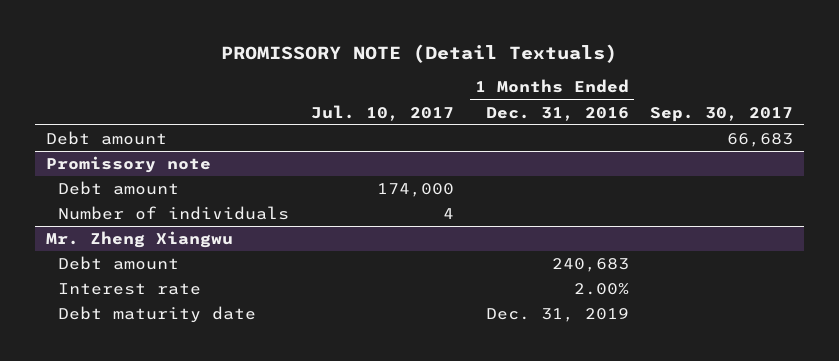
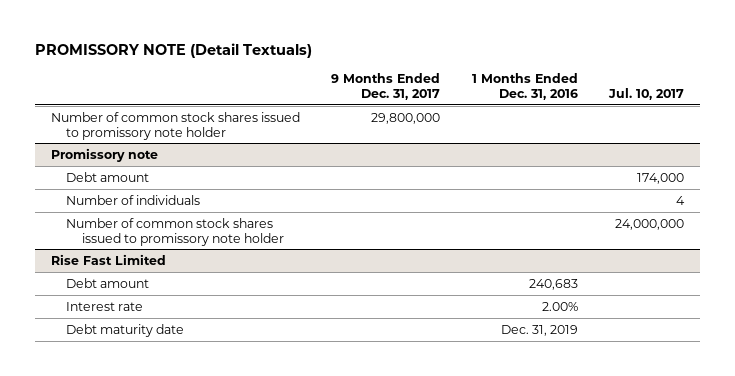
[650,106,794,122] Sep. 30, 2017 -> none
none -> [331,73,441,101] 9 Months Ended Dec. 31, 2017
[45,131,167,146] Debt amount -> none
none -> [50,111,300,140] Number of common stock shares issued to promissory note holder
none -> [66,217,284,246] Number of common stock shares issued to promissory note holder
[45,231,233,249] Mr. Zheng Xiangwu -> [50,253,166,265] Rise Fast Limited

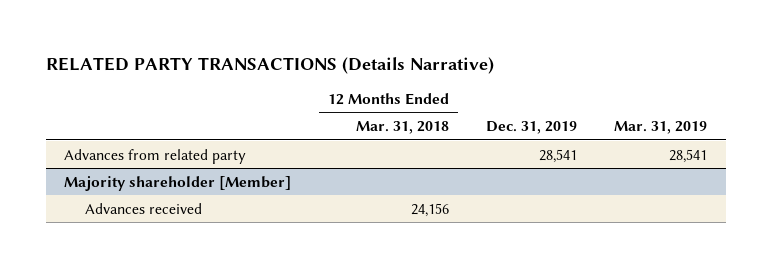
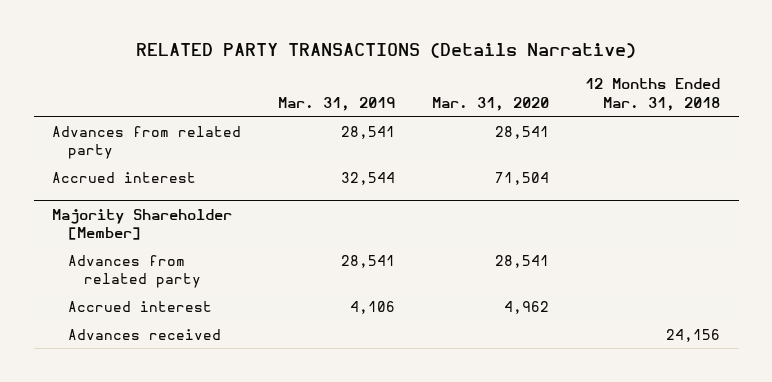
[486,121,578,135] Dec. 31, 2019 -> none
none -> [431,96,549,111] Mar. 31, 2020
none -> [52,171,197,183] Accrued interest
[64,175,292,191] Majority shareholder [Member] -> [52,208,233,240] Majority Shareholder [Member]
none -> [67,254,201,288] Advances from related party
none -> [67,300,212,312] Accrued interest

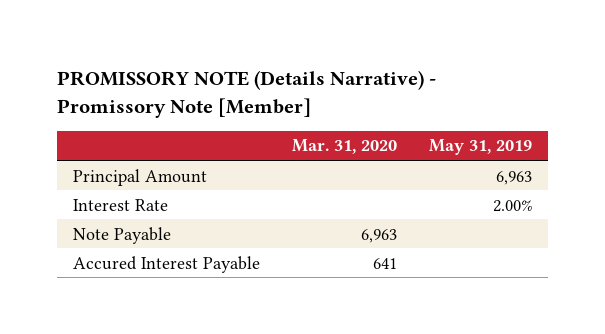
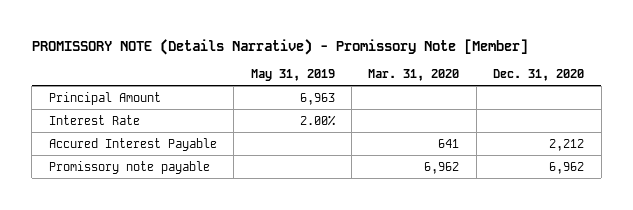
none -> [493,69,585,82] Dec. 31, 2020
[73,226,172,244] Note Payable -> none
none -> [48,160,210,174] Promissory note payable

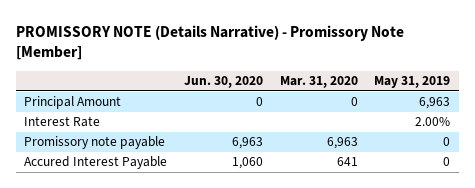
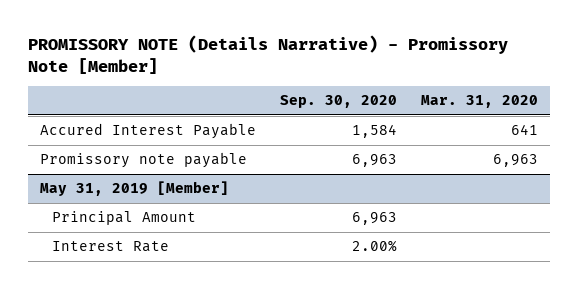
[183,76,263,89] Jun. 30, 2020 -> none
[374,76,451,89] May 31, 2019 -> none
none -> [279,95,397,109] Sep. 30, 2020
[24,96,122,110] Principal Amount -> none
[24,116,101,128] Interest Rate -> none
[24,136,166,150] Promissory note payable -> [39,152,247,169] Promissory note payable
none -> [39,181,229,197] May 31, 2019 [Member]
none -> [52,211,197,226] Principal Amount
none -> [52,241,170,253] Interest Rate

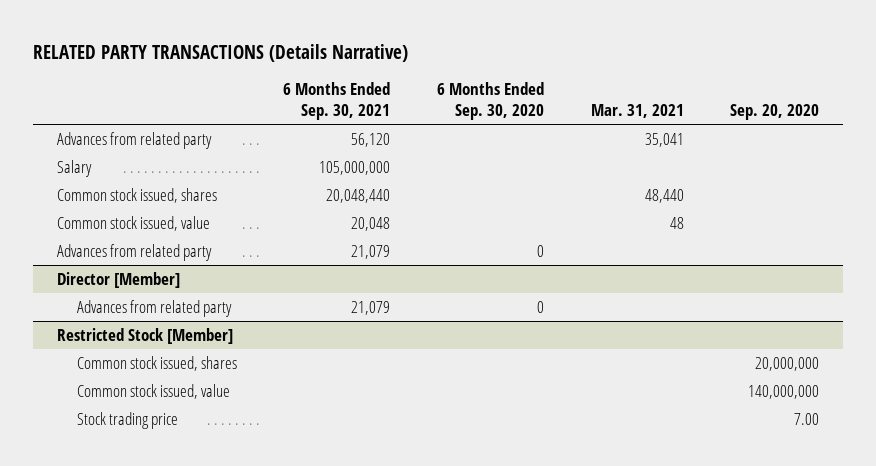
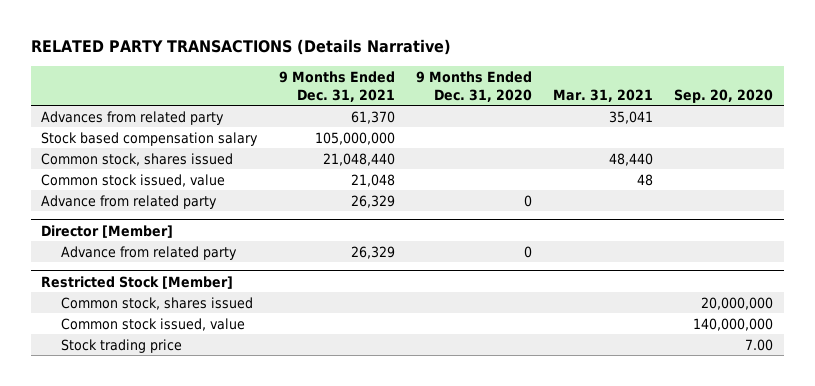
[283,82,391,121] 6 Months Ended Sep. 30, 2021 -> none
[436,82,544,121] 6 Months Ended Sep. 30, 2020 -> none
none -> [278,70,395,102] 9 Months Ended Dec. 31, 2021
none -> [415,70,532,102] 9 Months Ended Dec. 31, 2020
[56,160,92,178] Salary -> [41,131,259,146] Stock based compensation salary
[56,188,217,204] Common stock issued, shares -> [41,152,234,166] Common stock, shares issued
[56,244,212,262] Advances from related party -> [41,194,218,209] Advance from related party
[76,300,232,318] Advances from related party -> [61,245,238,260] Advance from related party
[76,356,237,372] Common stock issued, shares -> [61,296,254,310] Common stock, shares issued

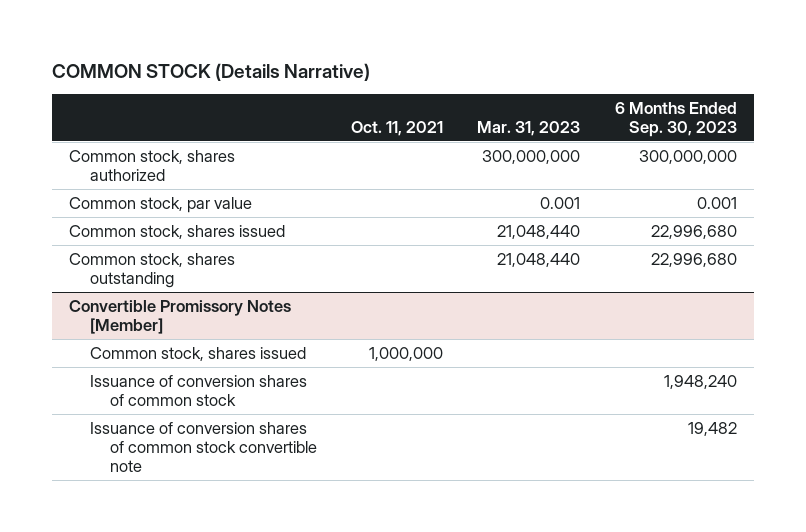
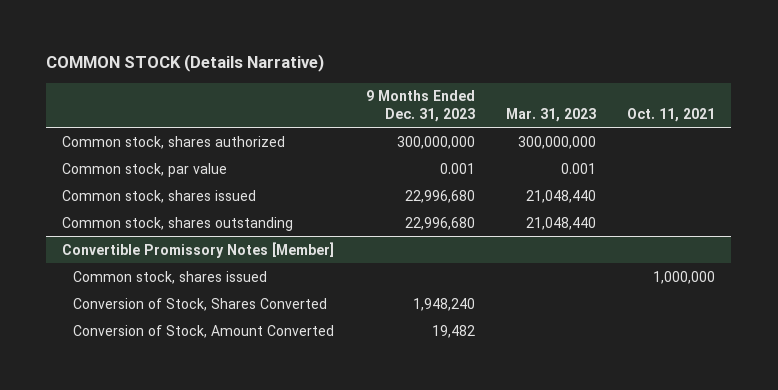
[614,102,737,137] 6 Months Ended Sep. 30, 2023 -> none
none -> [365,90,475,122] 9 Months Ended Dec. 31, 2023
[89,374,307,406] Issuance of conversion shares of common stock -> [72,297,327,311] Conversion of Stock, Shares Converted
[89,421,317,472] Issuance of conversion shares of common stock convertible note -> [72,324,334,338] Conversion of Stock, Amount Converted

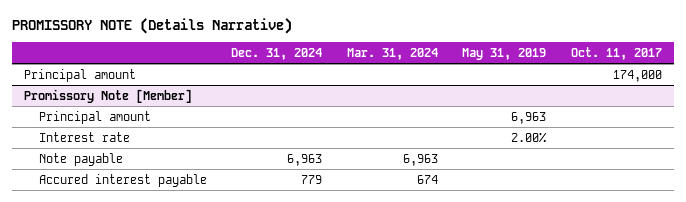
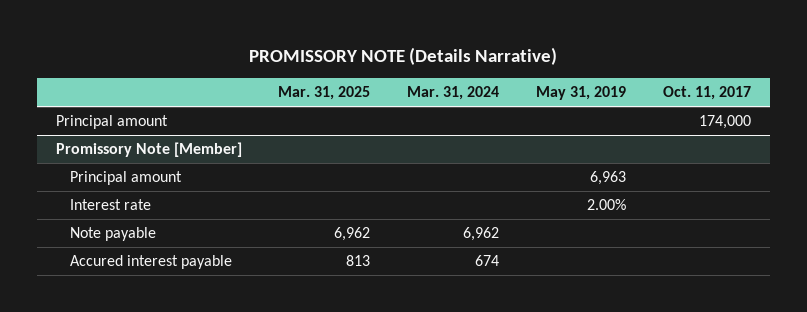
[231,47,323,60] Dec. 31, 2024 -> none
none -> [278,86,371,101] Mar. 31, 2025
[402,153,438,166] 6,963 -> [463,227,500,242] 6,962

